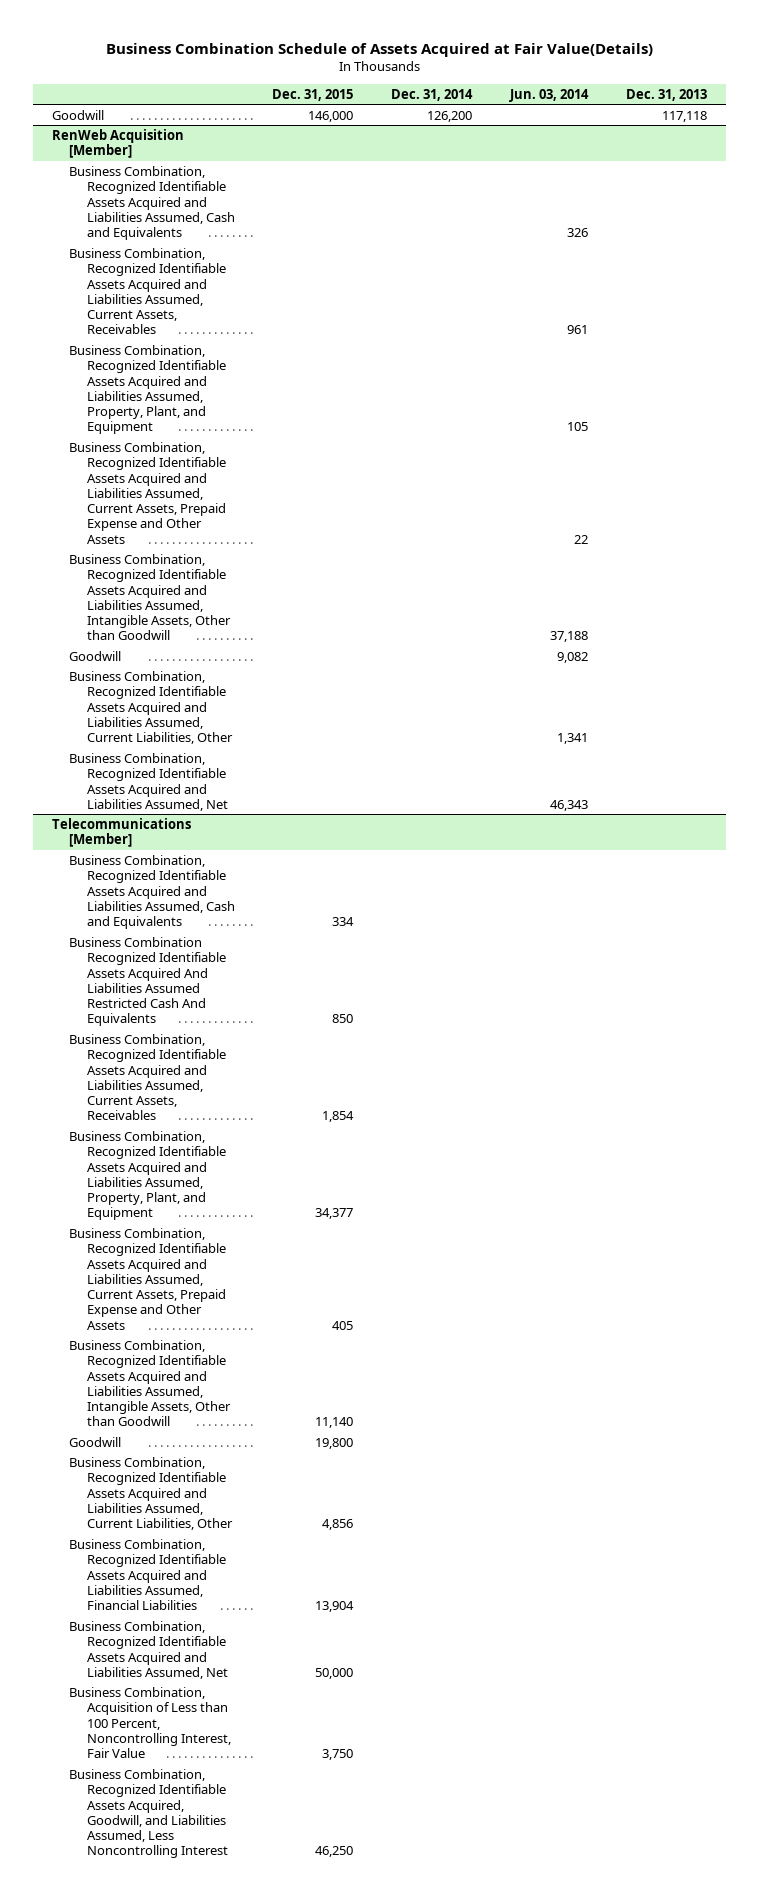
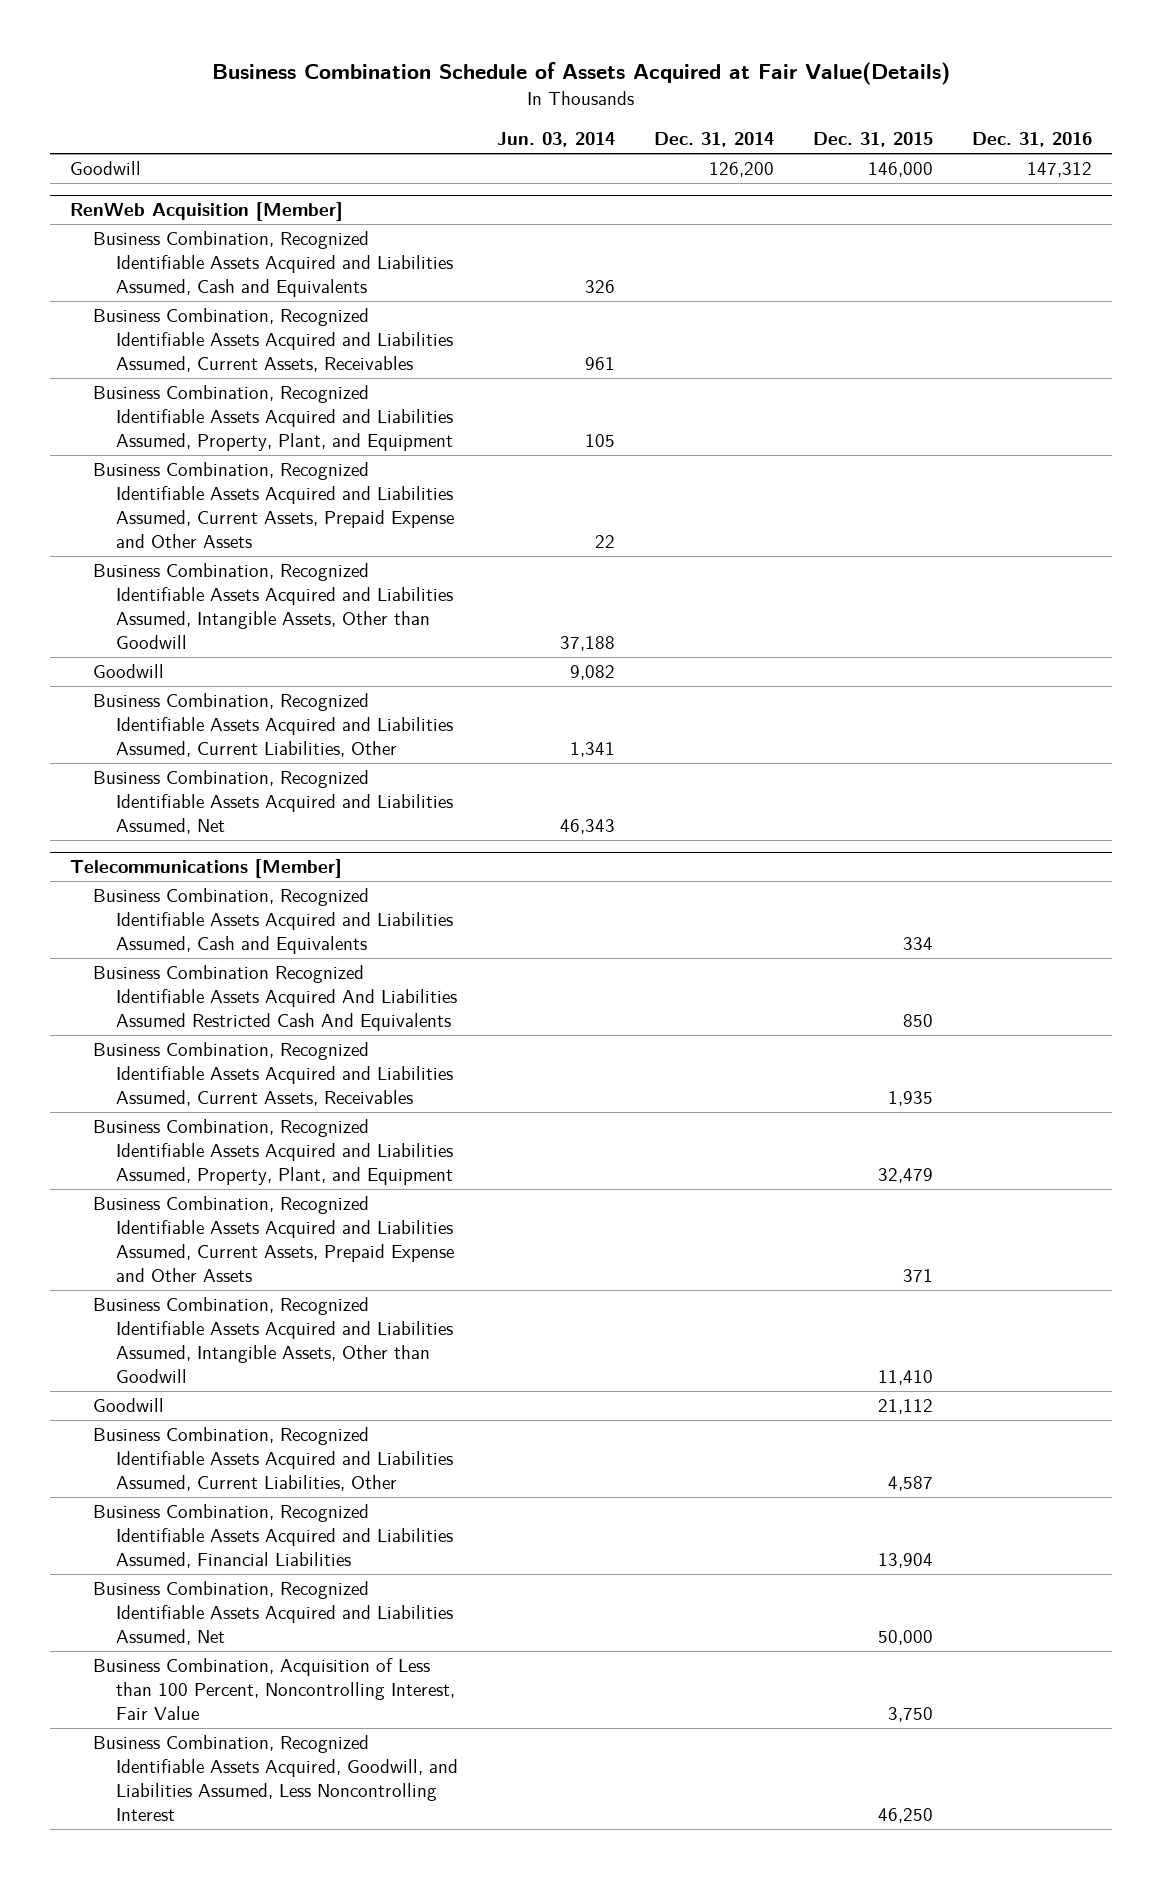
[625,88,707,101] Dec. 31, 2013 -> none
none -> [972,132,1093,148] Dec. 31, 2016
[322,1111,355,1123] 1,854 -> [888,1091,934,1107] 1,935
[315,1208,354,1220] 34,377 -> [878,1168,934,1184] 32,479
[332,1320,354,1330] 405 -> [903,1269,934,1283] 371
[315,1417,354,1429] 11,140 -> [878,1370,934,1386] 11,410
[315,1437,354,1449] 19,800 -> [878,1399,934,1415] 21,112
[322,1519,354,1531] 4,856 -> [888,1476,934,1492] 4,587

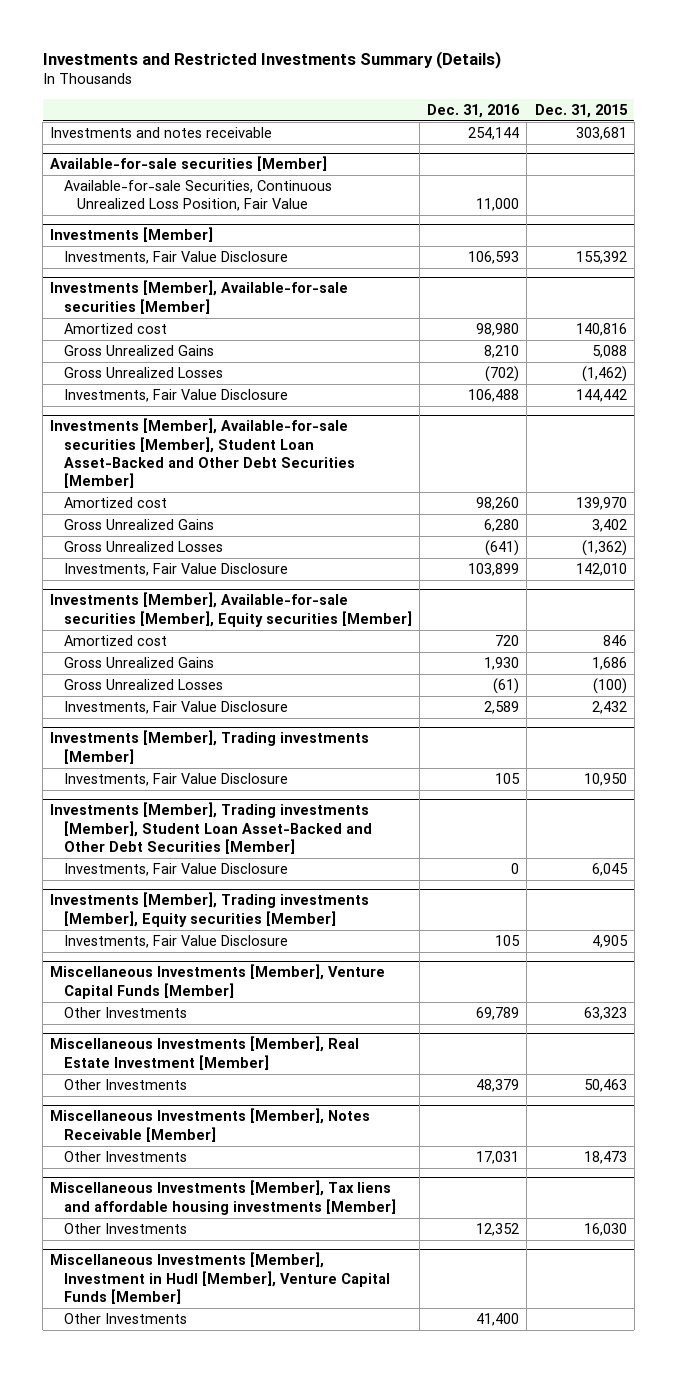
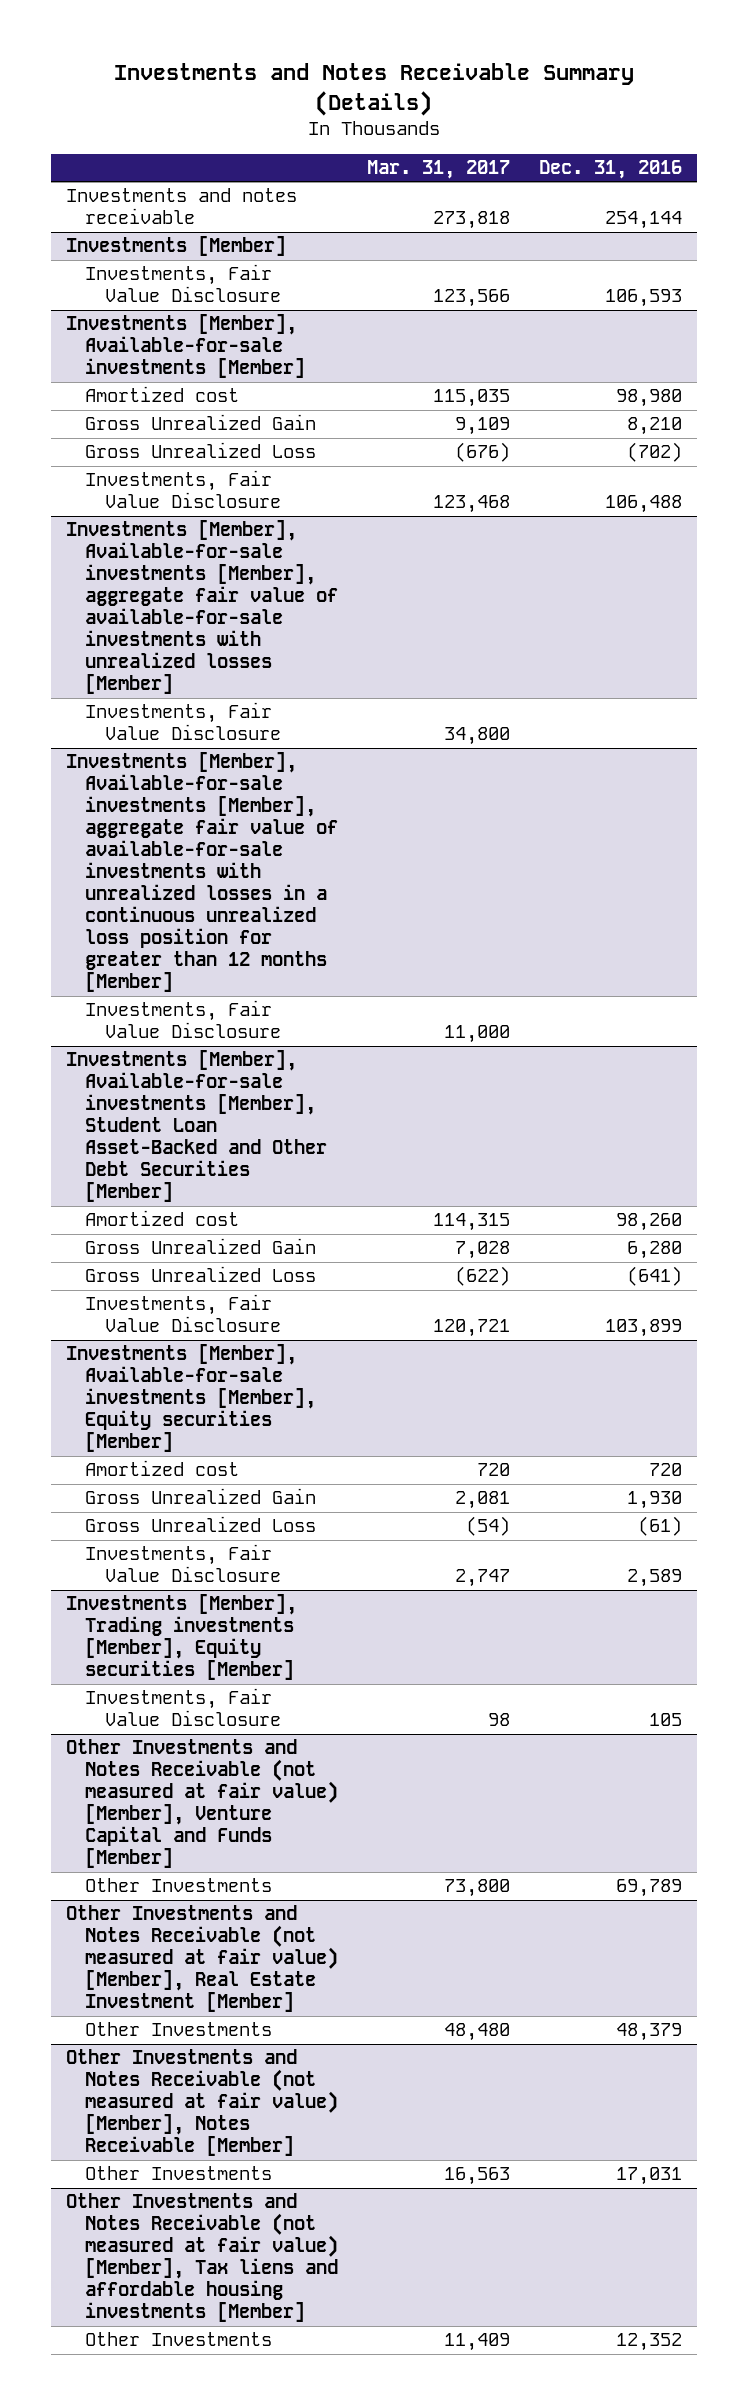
[42,50,501,69] Investments and Restricted Investments Summary (Details) -> [114,63,635,116] Investments and Notes Receivable Summary (Details)
[534,103,628,118] Dec. 31, 2015 -> none
none -> [367,160,511,180] Mar. 31, 2017
[50,156,328,172] Available-for-sale securities [Member] -> none
[63,180,332,212] Available-for-sale Securities, Continuous Unrealized Loss Position, Fair Value -> none
[50,280,349,314] Investments [Member], Available-for-sale securities [Member] -> [65,314,306,379] Investments [Member], Available-for-sale investments [Member]
[63,345,214,357] Gross Unrealized Gains -> [85,414,317,431] Gross Unrealized Gain
[63,367,223,379] Gross Unrealized Losses -> [85,442,317,459] Gross Unrealized Loss
none -> [65,520,339,695] Investments [Member], Available-for-sale investments [Member], aggregate fair value of available-for-sale investments with unrealized losses [Member]
none -> [85,702,281,741] Investments, Fair Value Disclosure
none -> [65,752,339,993] Investments [Member], Available-for-sale investments [Member], aggregate fair value of available-for-sale investments with unrealized losses in a continuous unrealized loss position for greater than 12 months [Member]
none -> [85,1000,281,1039] Investments, Fair Value Disclosure
[50,418,355,489] Investments [Member], Available-for-sale securities [Member], Student Loan Asset-Backed and Other Debt Securities [Member] -> [65,1050,328,1203] Investments [Member], Available-for-sale investments [Member], Student Loan Asset-Backed and Other Debt Securities [Member]
[63,519,214,531] Gross Unrealized Gains -> [85,1238,317,1255] Gross Unrealized Gain
[63,541,223,553] Gross Unrealized Losses -> [85,1266,317,1283] Gross Unrealized Loss
[50,592,412,627] Investments [Member], Available-for-sale securities [Member], Equity securities [Member] -> [65,1344,317,1453] Investments [Member], Available-for-sale investments [Member], Equity securities [Member]
[63,657,214,669] Gross Unrealized Gains -> [85,1488,317,1505] Gross Unrealized Gain
[63,679,223,691] Gross Unrealized Losses -> [85,1516,317,1533] Gross Unrealized Loss
[50,730,370,764] Investments [Member], Trading investments [Member] -> none
[63,773,288,787] Investments, Fair Value Disclosure -> none
[50,802,372,854] Investments [Member], Trading investments [Member], Student Loan Asset-Backed and Other Debt Securities [Member] -> none
[63,863,288,877] Investments, Fair Value Disclosure -> none
[50,964,386,999] Miscellaneous Investments [Member], Venture Capital Funds [Member] -> none
none -> [65,1739,339,1869] Other Investments and Notes Receivable (not measured at fair value) [Member], Venture Capital and Funds [Member]
[50,1036,360,1070] Miscellaneous Investments [Member], Real Estate Investment [Member] -> none
none -> [65,1905,339,2013] Other Investments and Notes Receivable (not measured at fair value) [Member], Real Estate Investment [Member]
[50,1108,371,1142] Miscellaneous Investments [Member], Notes Receivable [Member] -> none
none -> [65,2049,339,2157] Other Investments and Notes Receivable (not measured at fair value) [Member], Notes Receivable [Member]
[50,1180,396,1215] Miscellaneous Investments [Member], Tax liens and affordable housing investments [Member] -> none
none -> [65,2193,339,2323] Other Investments and Notes Receivable (not measured at fair value) [Member], Tax liens and affordable housing investments [Member]
[50,1252,390,1304] Miscellaneous Investments [Member], Investment in Hudl [Member], Venture Capital Funds [Member] -> none
[63,1313,187,1325] Other Investments -> none

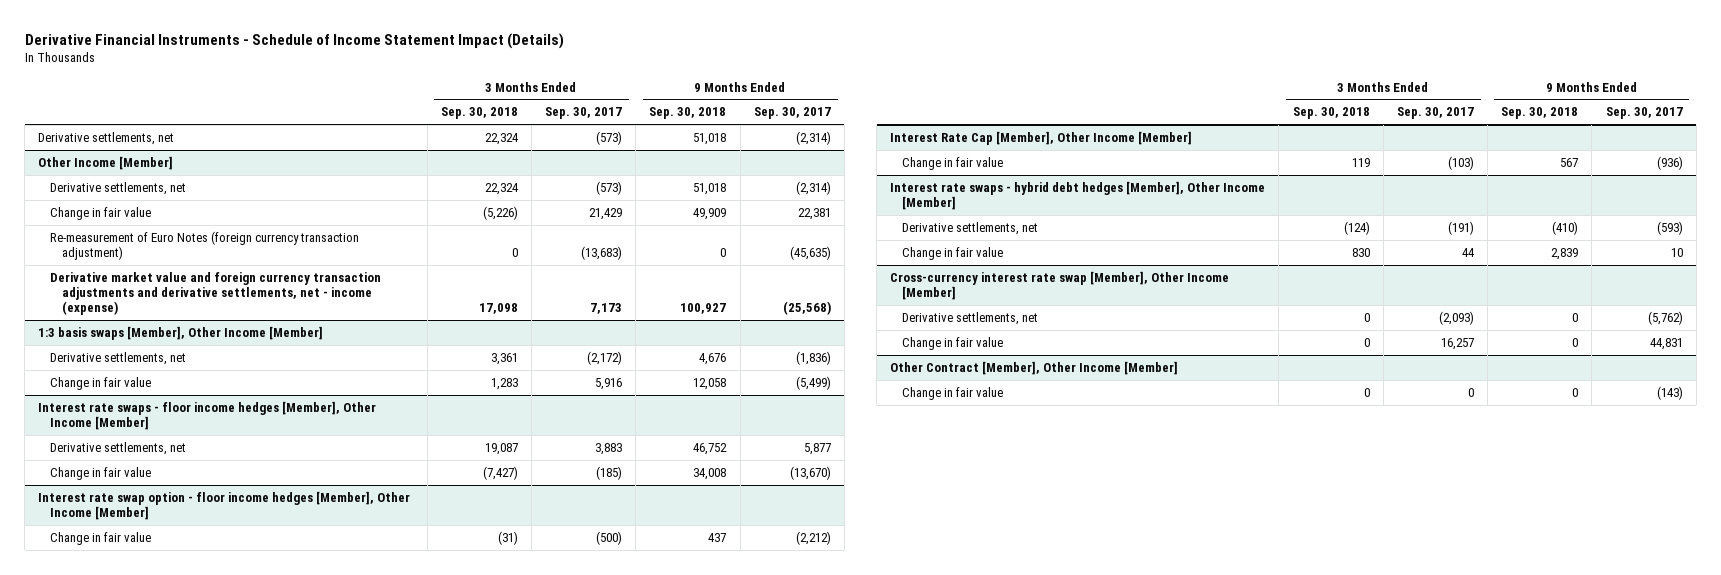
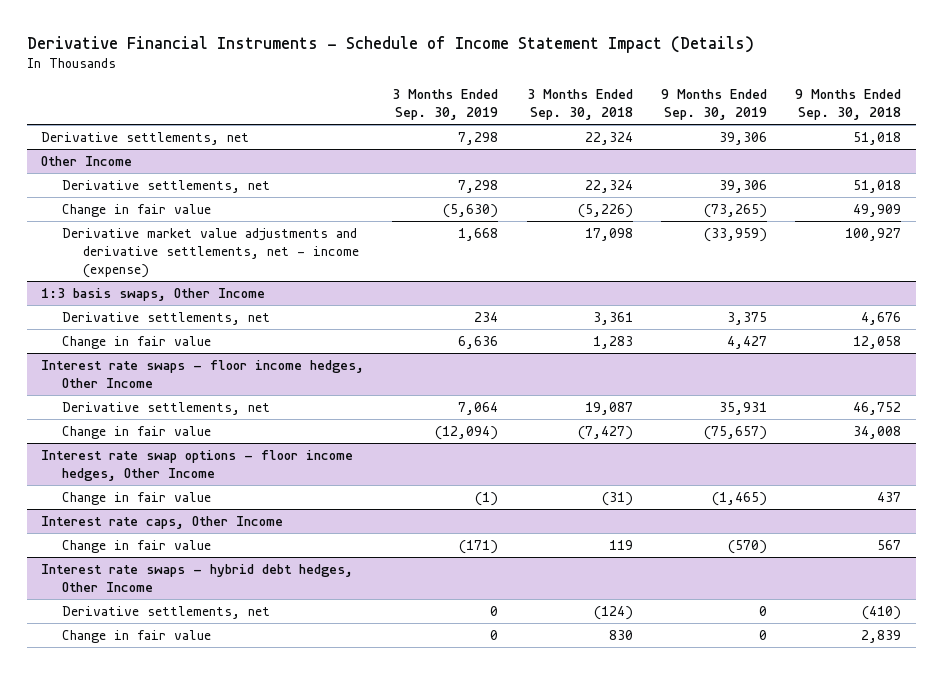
[545,107,623,120] Sep. 30, 2017 -> none
[753,107,831,120] Sep. 30, 2017 -> none
none -> [392,89,499,121] 3 Months Ended Sep. 30, 2019
none -> [661,89,768,121] 9 Months Ended Sep. 30, 2019
[38,155,174,170] Other Income [Member] -> [41,156,133,167] Other Income
[50,230,360,260] Re-measurement of Euro Notes (foreign currency transaction adjustment) -> none
[50,271,382,316] Derivative market value and foreign currency transaction adjustments and derivative settlements, net - income (expense) -> [61,228,359,278] Derivative market value adjustments and derivative settlements, net - income (expense)
[38,325,324,340] 1:3 basis swaps [Member], Other Income [Member] -> [41,288,266,302] 1:3 basis swaps, Other Income
[38,400,377,430] Interest rate swaps - floor income hedges [Member], Other Income [Member] -> [41,360,365,388] Interest rate swaps - floor income hedges, Other Income
[38,490,411,520] Interest rate swap option - floor income hedges [Member], Other Income [Member] -> [41,450,354,481] Interest rate swap options - floor income hedges, Other Income
[890,130,1193,145] Interest Rate Cap [Member], Other Income [Member] -> [41,516,284,530] Interest rate caps, Other Income
[890,180,1266,210] Interest rate swaps - hybrid debt hedges [Member], Other Income [Member] -> [41,564,354,592] Interest rate swaps - hybrid debt hedges, Other Income
[890,270,1230,300] Cross-currency interest rate swap [Member], Other Income [Member] -> none
[902,311,1039,325] Derivative settlements, net -> none
[902,336,1004,350] Change in fair value -> none
[890,360,1179,375] Other Contract [Member], Other Income [Member] -> none
[902,386,1004,400] Change in fair value -> none

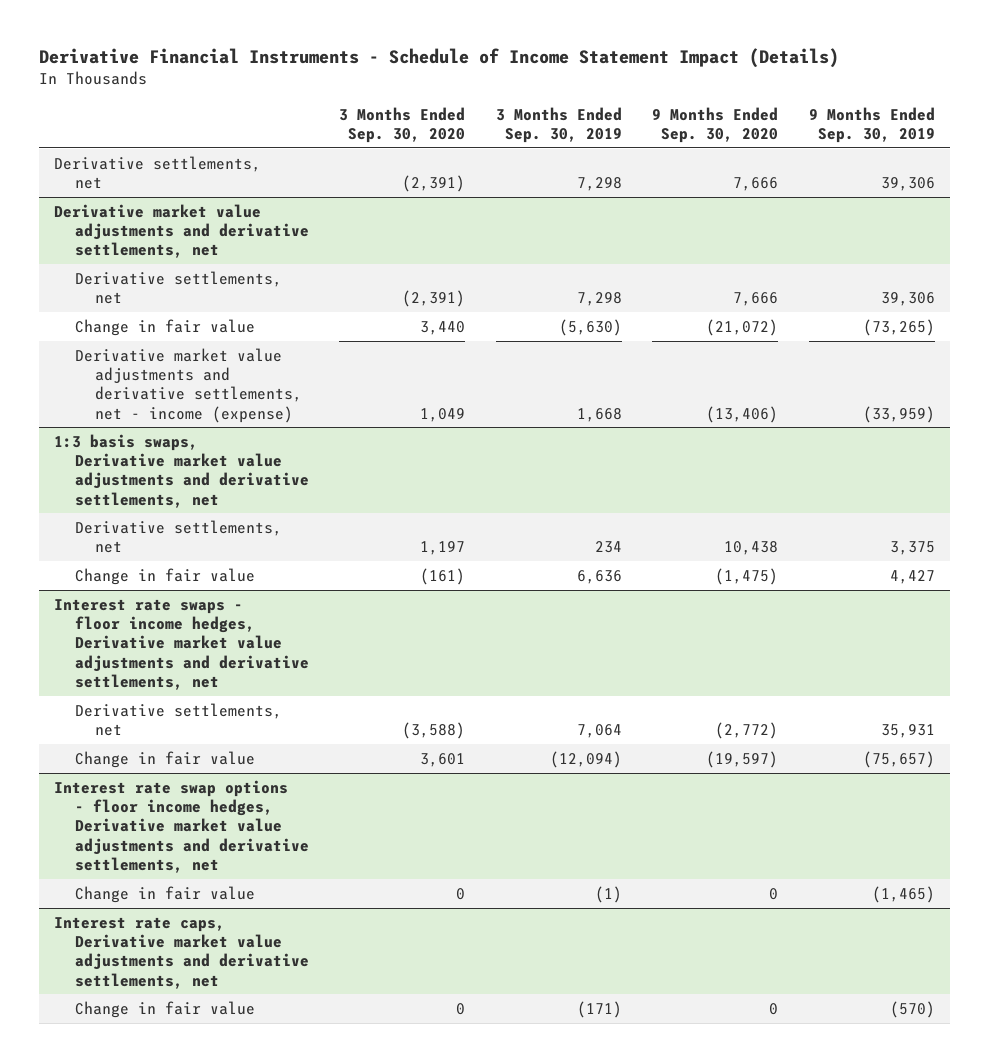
[526,89,633,121] 3 Months Ended Sep. 30, 2018 -> none
[795,89,902,121] 9 Months Ended Sep. 30, 2018 -> none
none -> [339,106,466,143] 3 Months Ended Sep. 30, 2020
none -> [652,106,779,143] 9 Months Ended Sep. 30, 2020
[41,156,133,167] Other Income -> none
none -> [53,203,309,259] Derivative market value adjustments and derivative settlements, net
[41,288,266,302] 1:3 basis swaps, Other Income -> none
none -> [53,433,309,508] 1:3 basis swaps, Derivative market value adjustments and derivative settlements, net
[41,360,365,388] Interest rate swaps - floor income hedges, Other Income -> none
none -> [53,598,309,690] Interest rate swaps - floor income hedges, Derivative market value adjustments and derivative settlements, net
[41,450,354,481] Interest rate swap options - floor income hedges, Other Income -> none
none -> [53,779,309,873] Interest rate swap options - floor income hedges, Derivative market value adjustments and derivative settlements, net
[41,516,284,530] Interest rate caps, Other Income -> none
none -> [53,916,309,989] Interest rate caps, Derivative market value adjustments and derivative settlements, net
[41,564,354,592] Interest rate swaps - hybrid debt hedges, Other Income -> none
[61,606,270,620] Derivative settlements, net -> none
[61,630,211,644] Change in fair value -> none

